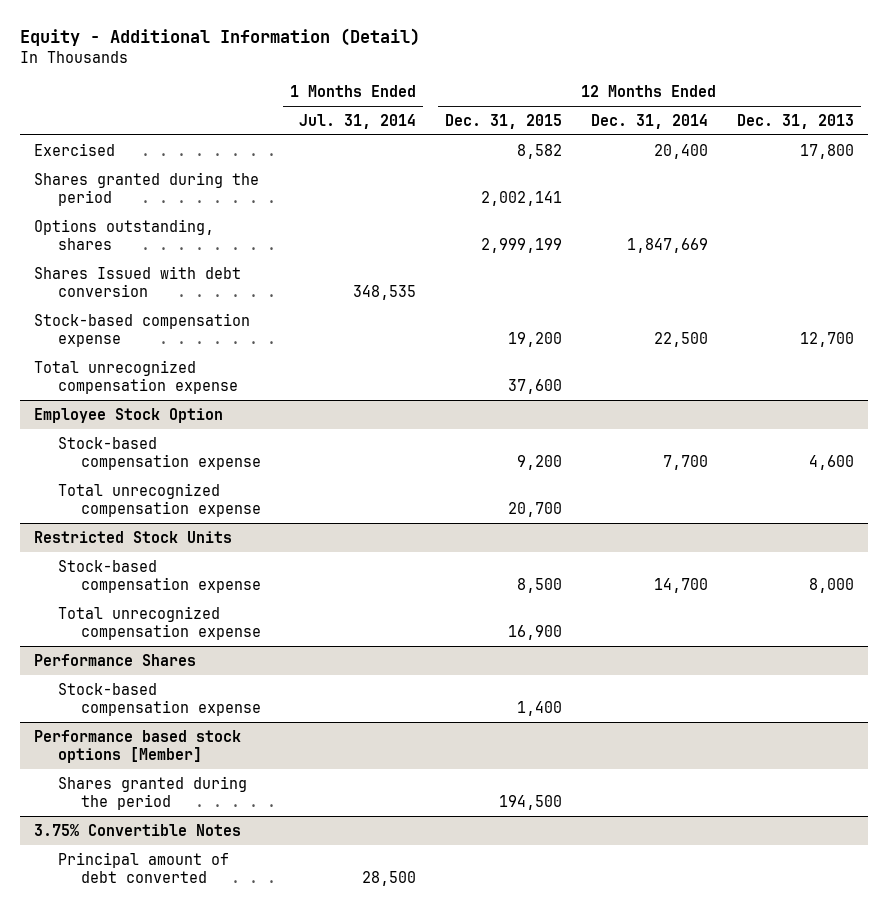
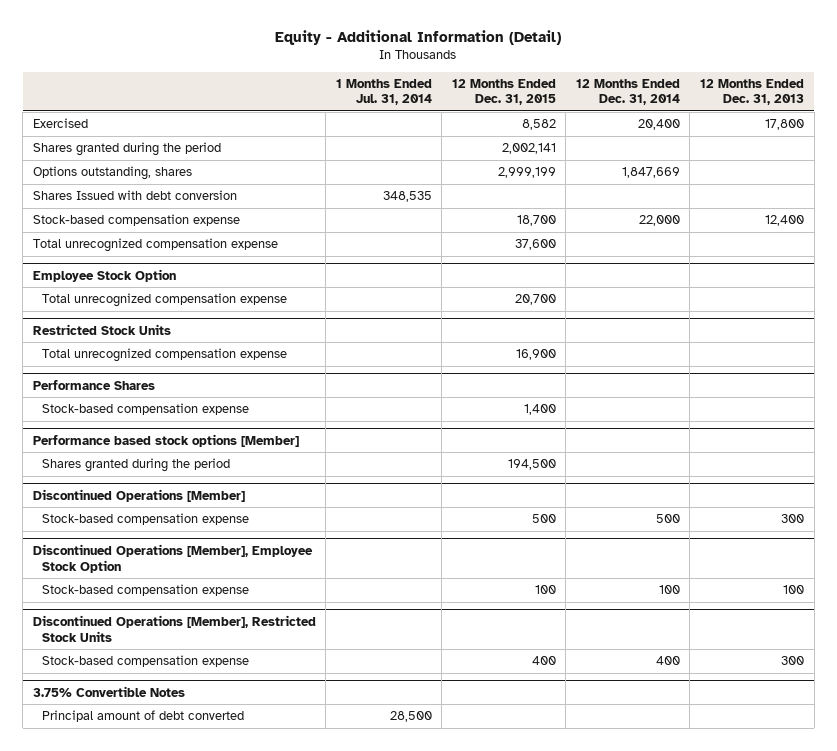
[507,332,562,348] 19,200 -> [516,215,556,227] 18,700
[653,332,708,348] 22,500 -> [638,215,680,227] 22,000
[799,332,854,348] 12,700 -> [764,215,804,227] 12,400
[57,436,262,471] Stock-based compensation expense -> none
[57,559,262,594] Stock-based compensation expense -> none
none -> [32,488,245,502] Discontinued Operations [Member]
none -> [42,513,250,526] Stock-based compensation expense
none -> [32,543,313,573] Discontinued Operations [Member], Employee Stock Option
none -> [42,584,250,597] Stock-based compensation expense
none -> [32,614,316,642] Discontinued Operations [Member], Restricted Stock Units
none -> [42,655,250,668] Stock-based compensation expense

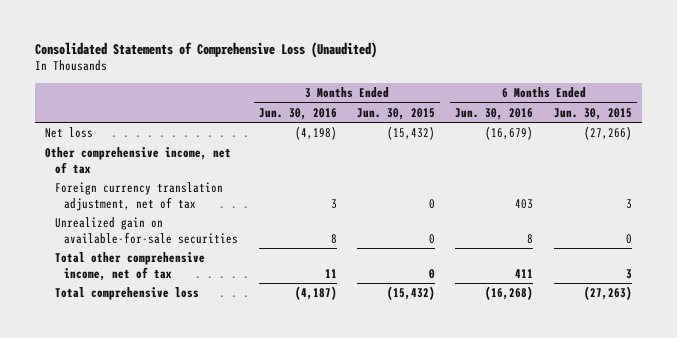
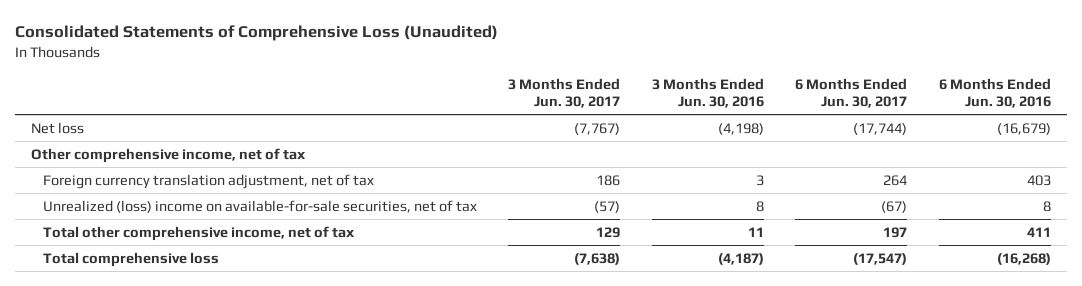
[357,107,436,120] Jun. 30, 2015 -> none
[553,107,632,120] Jun. 30, 2015 -> none
none -> [508,77,621,108] 3 Months Ended Jun. 30, 2017
none -> [795,77,908,108] 6 Months Ended Jun. 30, 2017
[54,217,239,244] Unrealized gain on available-for-sale securities -> [42,199,477,213] Unrealized (loss) income on available-for-sale securities, net of tax

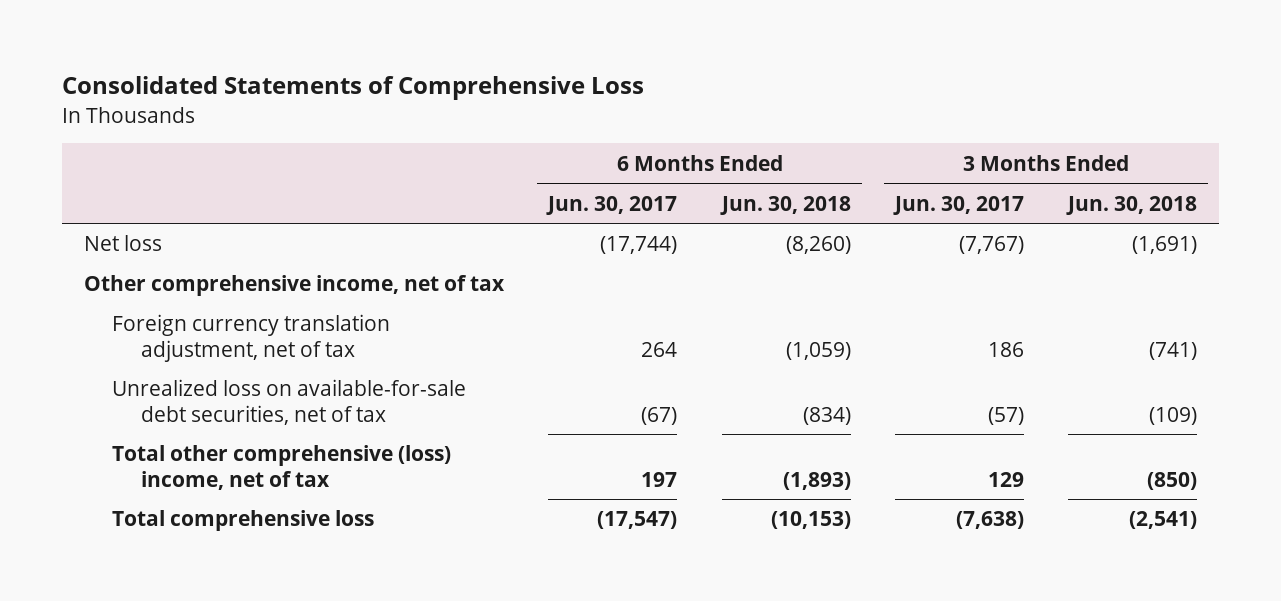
[14,25,498,42] Consolidated Statements of Comprehensive Loss (Unaudited) -> [62,76,645,101] Consolidated Statements of Comprehensive Loss
[651,77,764,108] 3 Months Ended Jun. 30, 2016 -> none
[938,77,1051,108] 6 Months Ended Jun. 30, 2016 -> none
none -> [719,195,851,215] Jun. 30, 2018
none -> [1066,195,1198,215] Jun. 30, 2018
[42,199,477,213] Unrealized (loss) income on available-for-sale securities, net of tax -> [112,379,467,425] Unrealized loss on available-for-sale debt securities, net of tax
[42,225,355,241] Total other comprehensive income, net of tax -> [112,445,452,490] Total other comprehensive (loss) income, net of tax

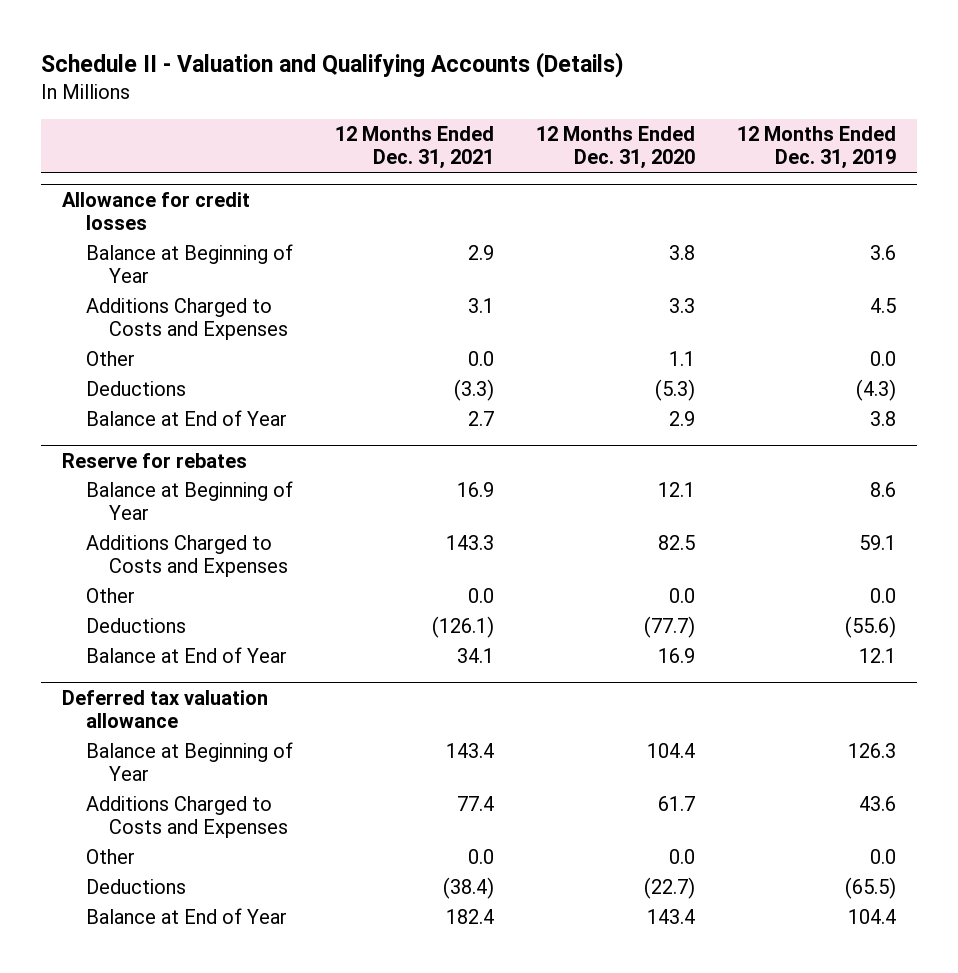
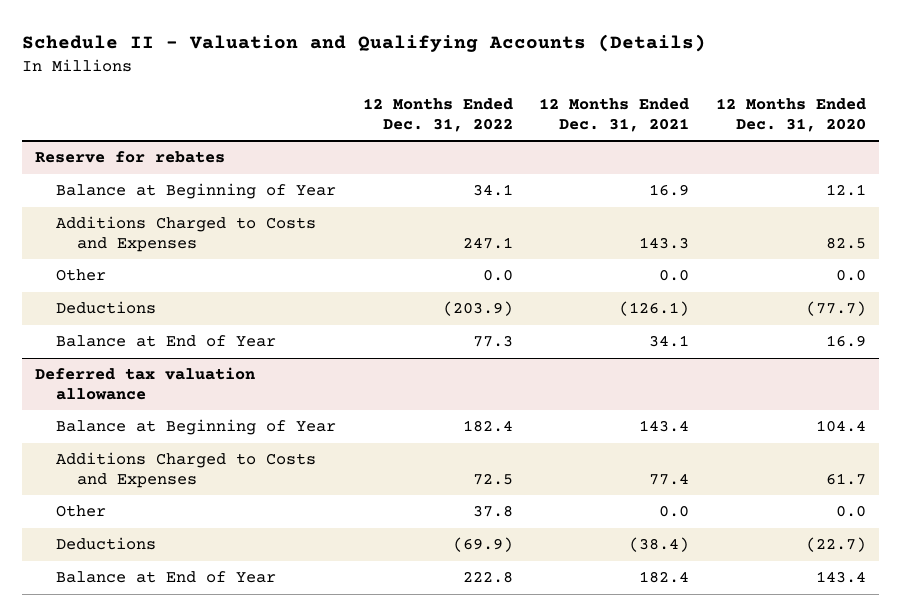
[736,126,896,170] 12 Months Ended Dec. 31, 2019 -> none
none -> [362,98,513,132] 12 Months Ended Dec. 31, 2022
[62,191,251,230] Allowance for credit losses -> none
[85,244,293,284] Balance at Beginning of Year -> none
[85,298,289,341] Additions Charged to Costs and Expenses -> none
[85,351,135,367] Other -> none
[85,381,186,397] Deductions -> none
[85,410,287,427] Balance at End of Year -> none

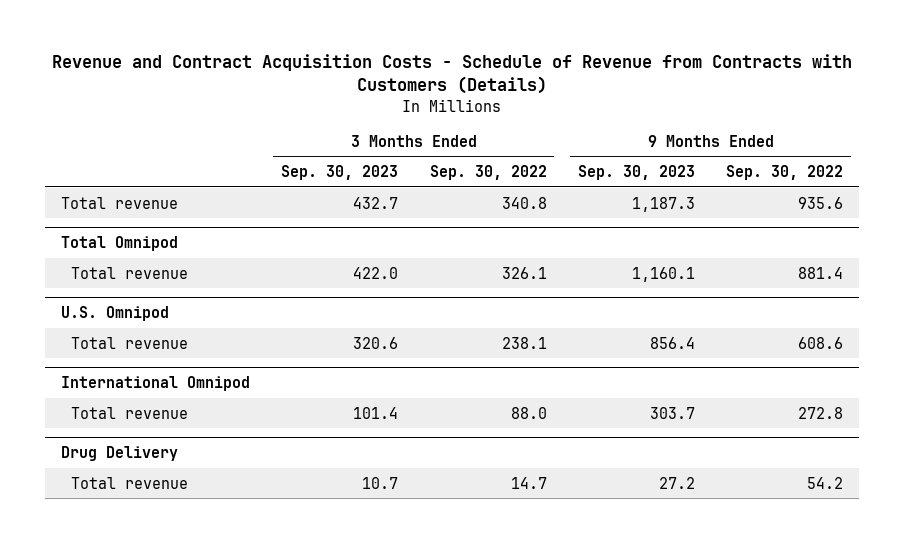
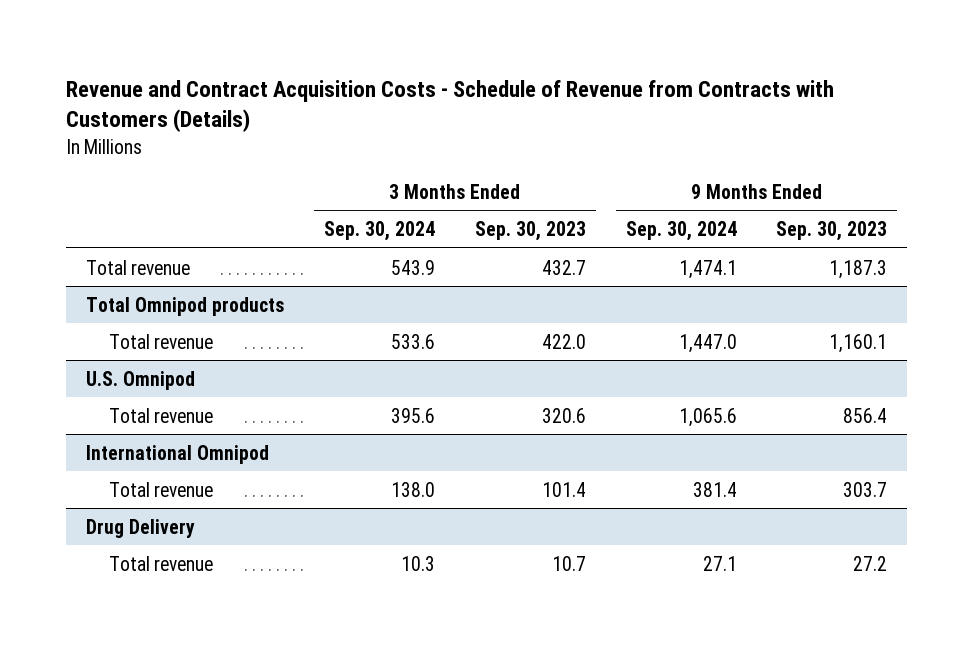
[429,165,547,181] Sep. 30, 2022 -> none
[726,165,844,181] Sep. 30, 2022 -> none
none -> [323,221,435,242] Sep. 30, 2024
none -> [625,221,737,242] Sep. 30, 2024
[60,236,178,252] Total Omnipod -> [86,296,285,316] Total Omnipod products

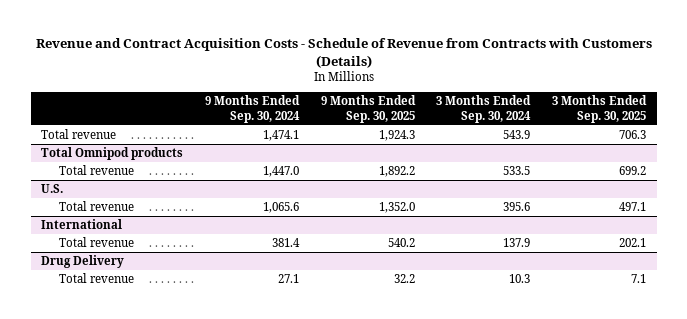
[474,221,586,242] Sep. 30, 2023 -> none
[776,221,888,242] Sep. 30, 2023 -> none
none -> [320,95,416,124] 9 Months Ended Sep. 30, 2025
none -> [551,95,647,124] 3 Months Ended Sep. 30, 2025
[390,333,435,349] 533.6 -> [503,165,531,175] 533.5
[86,370,196,390] U.S. Omnipod -> [41,183,64,193] U.S.
[86,444,270,464] International Omnipod -> [41,218,123,229] International
[390,481,435,497] 138.0 -> [503,237,531,247] 137.9

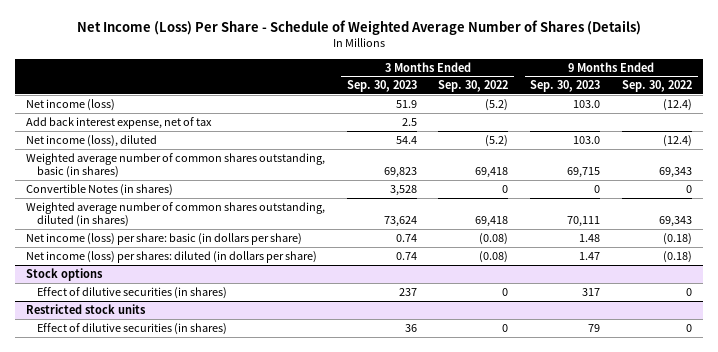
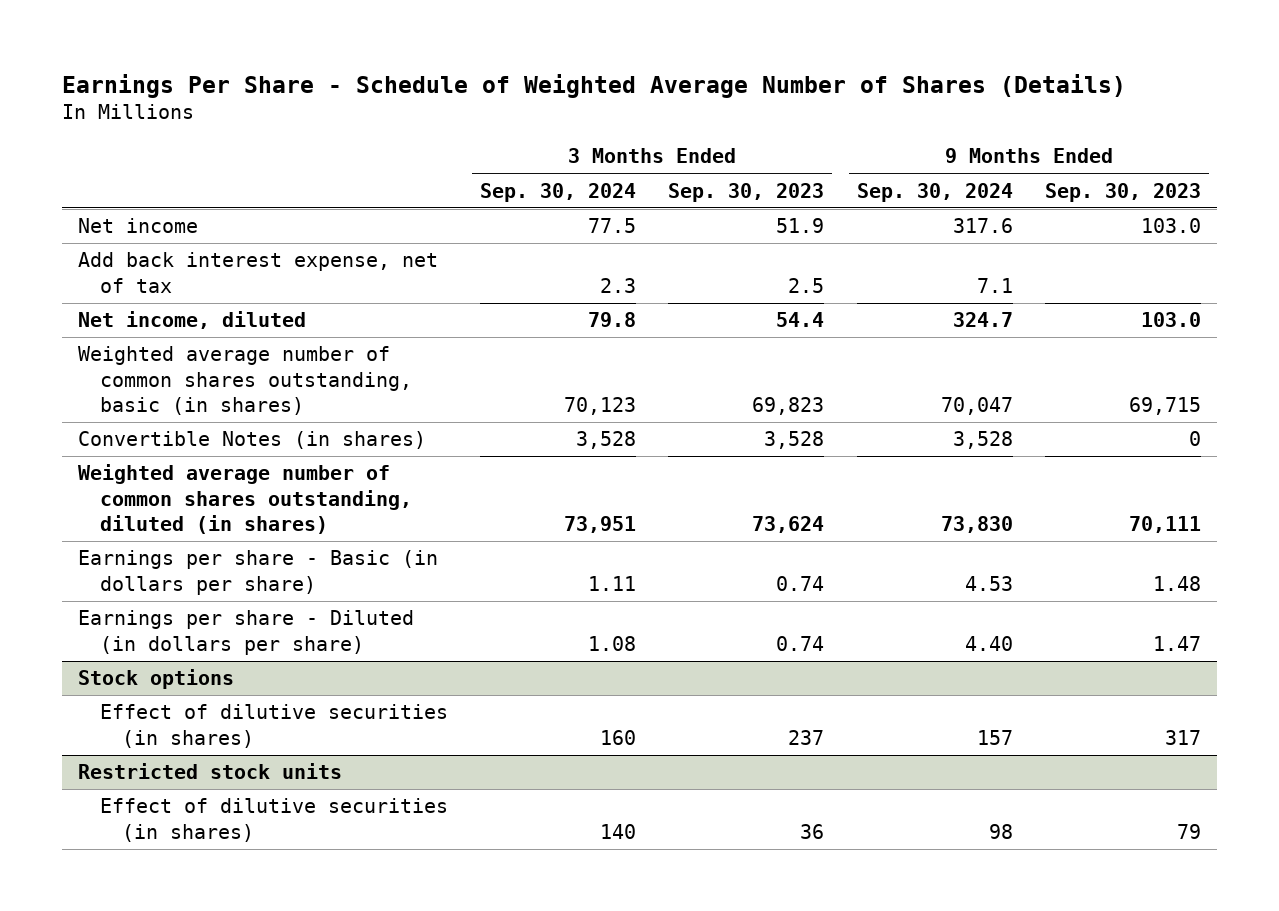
[76,20,641,36] Net Income (Loss) Per Share - Schedule of Weighted Average Number of Shares (Details) -> [61,73,1126,98] Earnings Per Share - Schedule of Weighted Average Number of Shares (Details)
[438,80,509,93] Sep. 30, 2022 -> none
[622,80,693,93] Sep. 30, 2022 -> none
none -> [480,182,637,202] Sep. 30, 2024
none -> [856,182,1013,202] Sep. 30, 2024
[25,98,115,111] Net income (loss) -> [78,218,199,234] Net income
[25,134,157,147] Net income (loss), diluted -> [78,311,307,330] Net income, diluted
[25,232,302,245] Net income (loss) per share: basic (in dollars per share) -> [78,550,439,595] Earnings per share - Basic (in dollars per share)
[25,250,317,263] Net income (loss) per shares: diluted (in dollars per share) -> [78,610,415,655] Earnings per share - Diluted (in dollars per share)

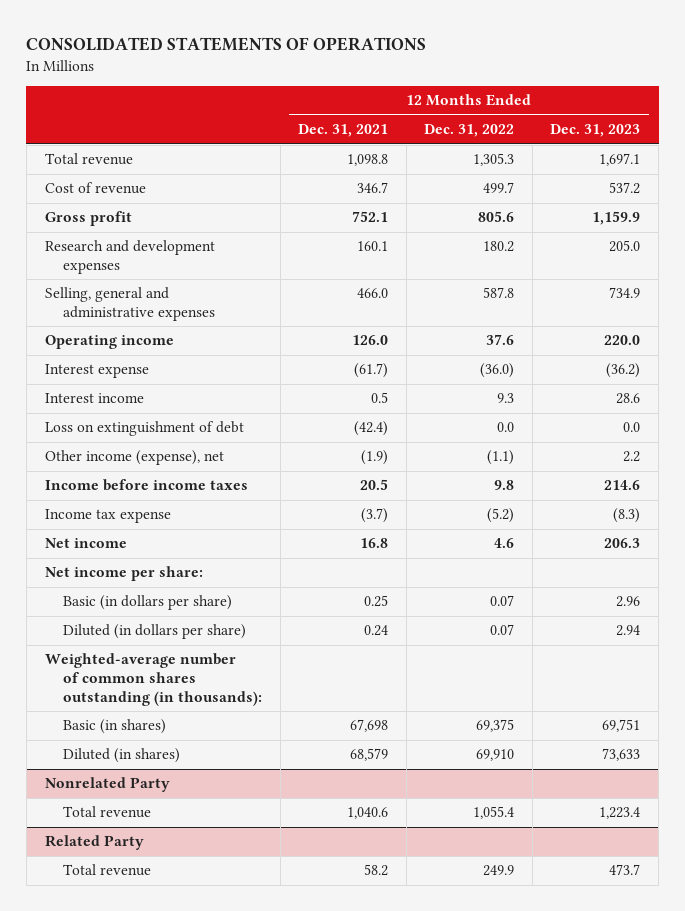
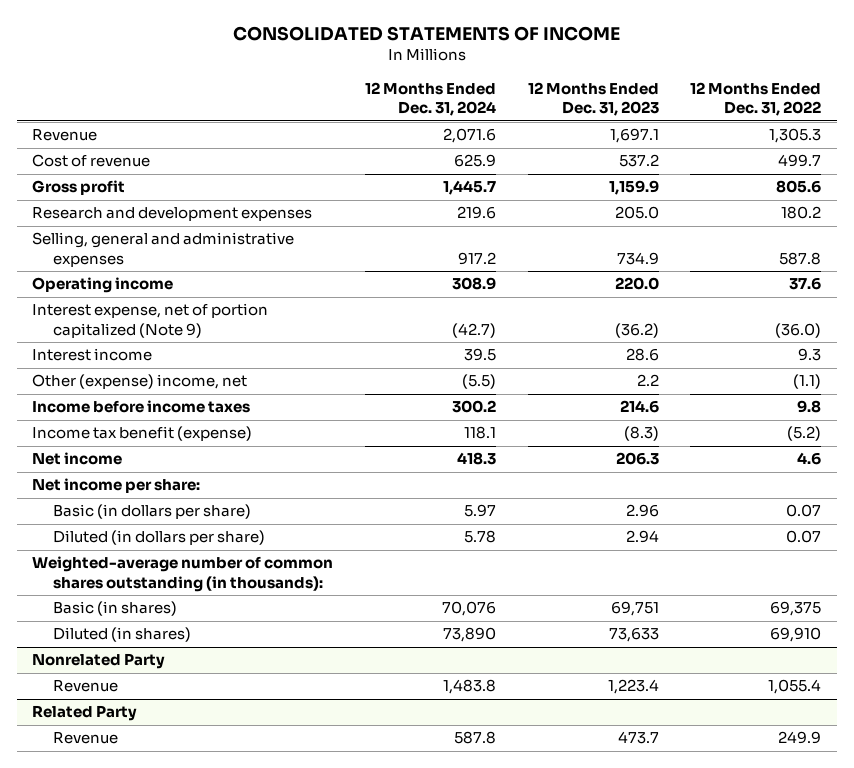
[26,37,427,52] CONSOLIDATED STATEMENTS OF OPERATIONS -> [232,25,620,41] CONSOLIDATED STATEMENTS OF INCOME
[298,124,389,138] Dec. 31, 2021 -> none
none -> [365,81,497,117] 12 Months Ended Dec. 31, 2024
[44,153,133,166] Total revenue -> [32,129,98,142] Revenue
[44,364,149,379] Interest expense -> [32,303,269,338] Interest expense, net of portion capitalized (Note 9)
[44,421,244,437] Loss on extinguishment of debt -> none
[44,450,224,466] Other income (expense), net -> [32,374,248,390] Other (expense) income, net
[44,509,171,524] Income tax expense -> [32,426,253,442] Income tax benefit (expense)
[63,806,152,819] Total revenue -> [53,680,119,693] Revenue
[63,864,152,877] Total revenue -> [53,732,119,745] Revenue

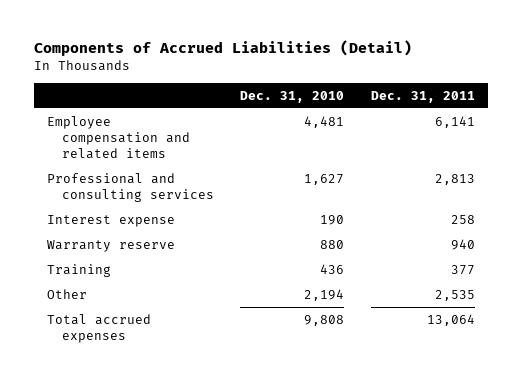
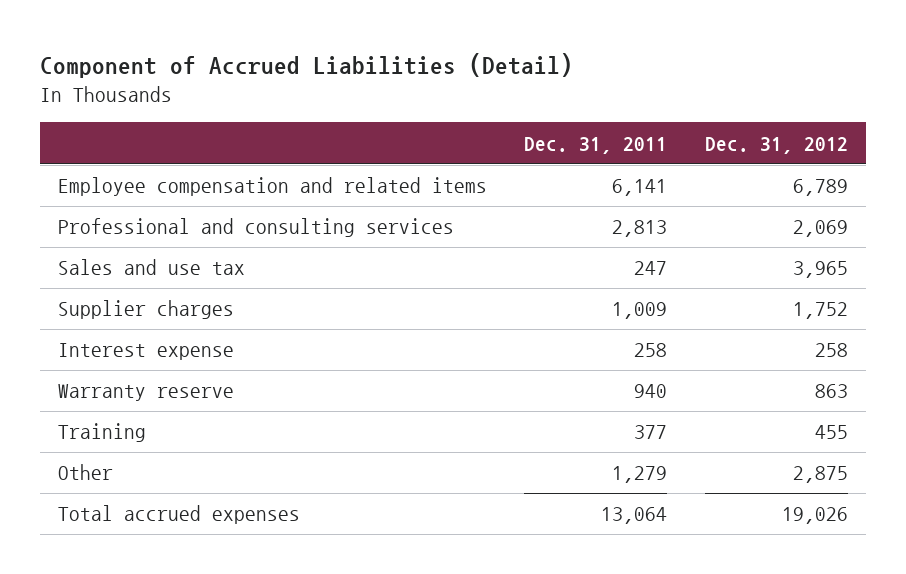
[34,40,413,57] Components of Accrued Liabilities (Detail) -> [39,52,573,78] Component of Accrued Liabilities (Detail)
[240,90,345,103] Dec. 31, 2010 -> none
none -> [704,136,848,154] Dec. 31, 2012
none -> [58,259,246,276] Sales and use tax
none -> [58,300,235,320] Supplier charges
[434,289,475,301] 2,535 -> [612,466,668,484] 1,279

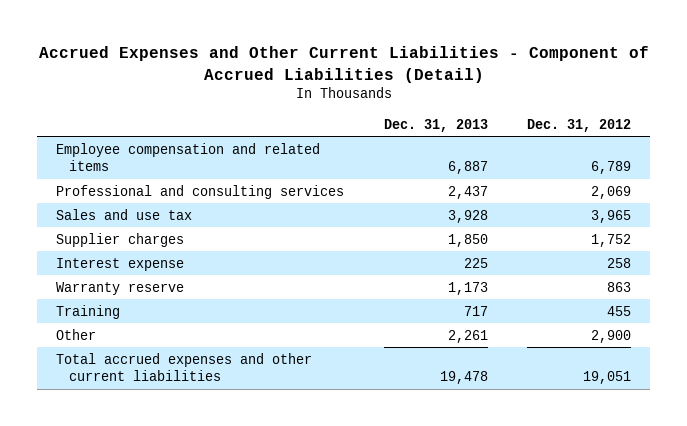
[39,52,573,78] Component of Accrued Liabilities (Detail) -> [38,46,649,83] Accrued Expenses and Other Current Liabilities - Component of Accrued Liabilities (Detail)
[524,136,668,154] Dec. 31, 2011 -> none
none -> [383,118,488,132] Dec. 31, 2013
[792,466,848,484] 2,875 -> [590,329,631,343] 2,900
[58,505,301,525] Total accrued expenses -> [56,352,313,382] Total accrued expenses and other current liabilities
[781,507,848,525] 19,026 -> [582,371,631,385] 19,051

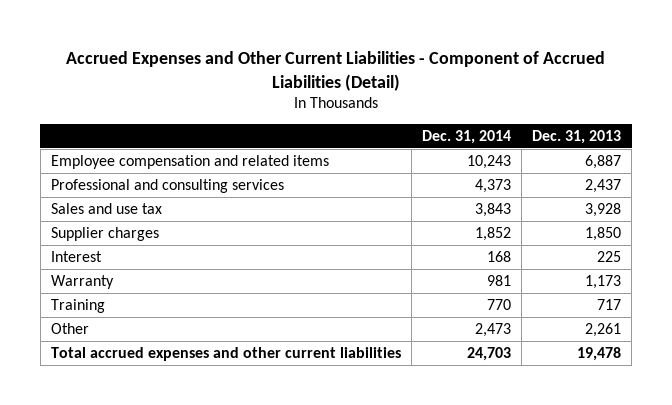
[526,118,631,132] Dec. 31, 2012 -> none
none -> [421,129,511,144] Dec. 31, 2014
[56,257,185,271] Interest expense -> [50,251,102,263] Interest
[56,281,185,295] Warranty reserve -> [50,275,114,290] Warranty

